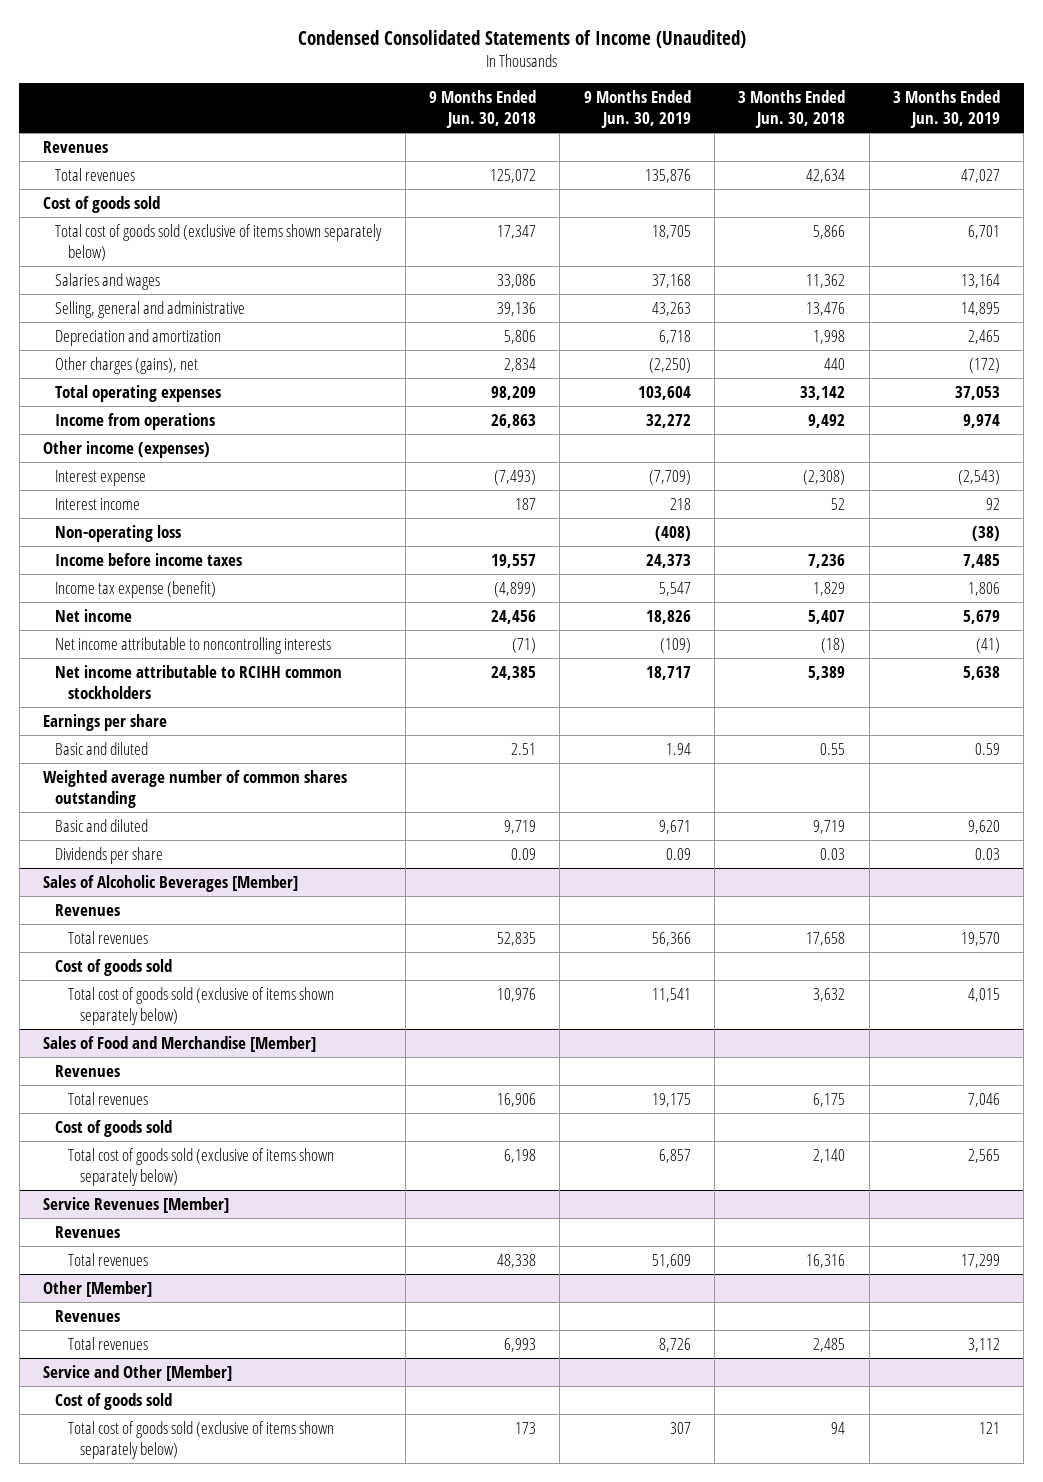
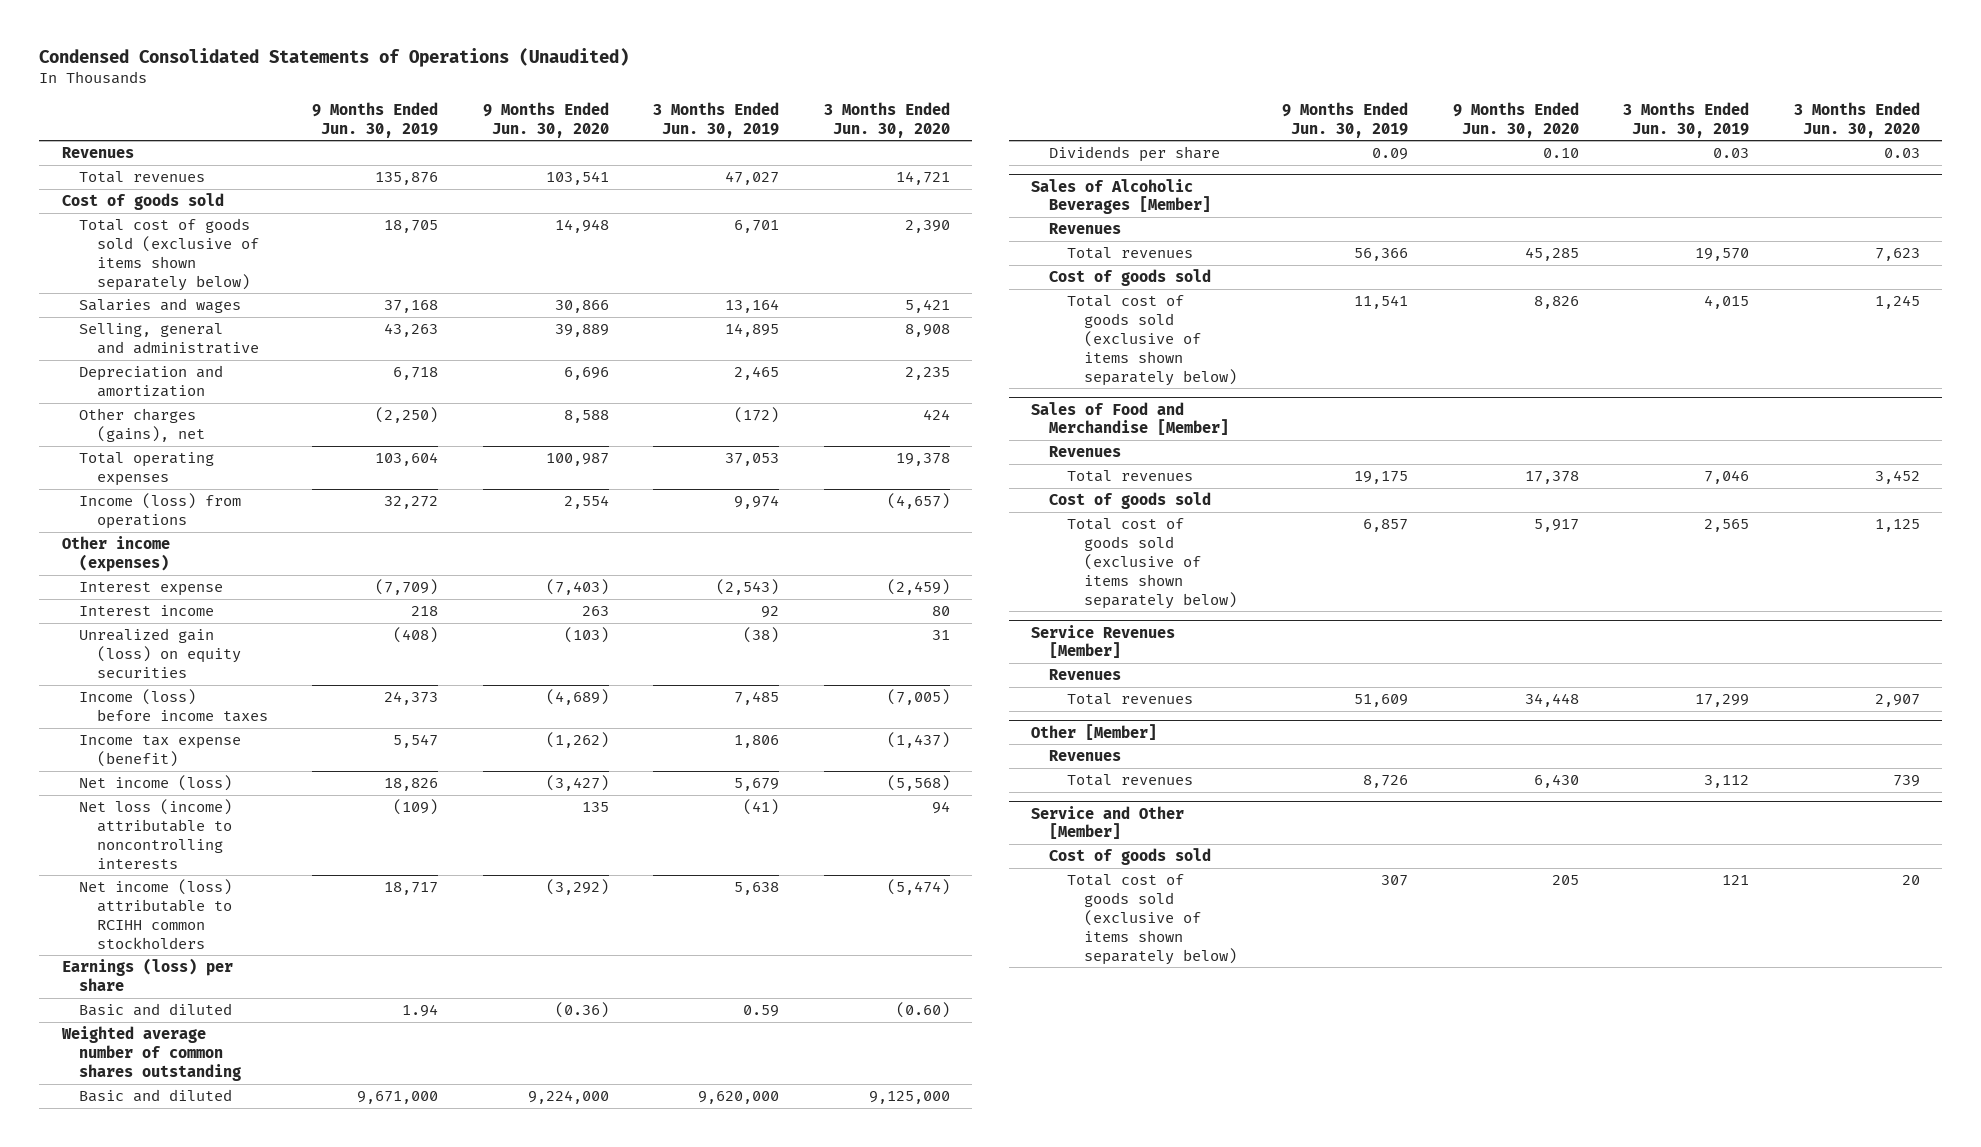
[297,29,746,48] Condensed Consolidated Statements of Income (Unaudited) -> [39,47,630,67] Condensed Consolidated Statements of Operations (Unaudited)
[429,90,537,129] 9 Months Ended Jun. 30, 2018 -> none
[738,90,846,129] 3 Months Ended Jun. 30, 2018 -> none
none -> [482,101,609,138] 9 Months Ended Jun. 30, 2020
none -> [823,101,950,138] 3 Months Ended Jun. 30, 2020
[55,412,216,430] Income from operations -> [79,493,242,529] Income (loss) from operations
[55,524,182,542] Non-operating loss -> [79,628,241,678] Unrealized gain (loss) on equity securities
[55,552,243,566] Income before income taxes -> [79,689,268,722] Income (loss) before income taxes
[55,608,133,622] Net income -> [79,775,233,792] Net income (loss)
[55,636,332,654] Net income attributable to noncontrolling interests -> [79,799,233,869] Net loss (income) attributable to noncontrolling interests
[55,664,343,699] Net income attributable to RCIHH common stockholders -> [79,879,233,949] Net income (loss) attributable to RCIHH common stockholders
[43,713,168,731] Earnings per share -> [61,958,233,991] Earnings (loss) per share
[658,819,691,834] 9,671 -> [357,1091,439,1105] 9,671,000
[968,819,1001,834] 9,620 -> [698,1091,780,1105] 9,620,000

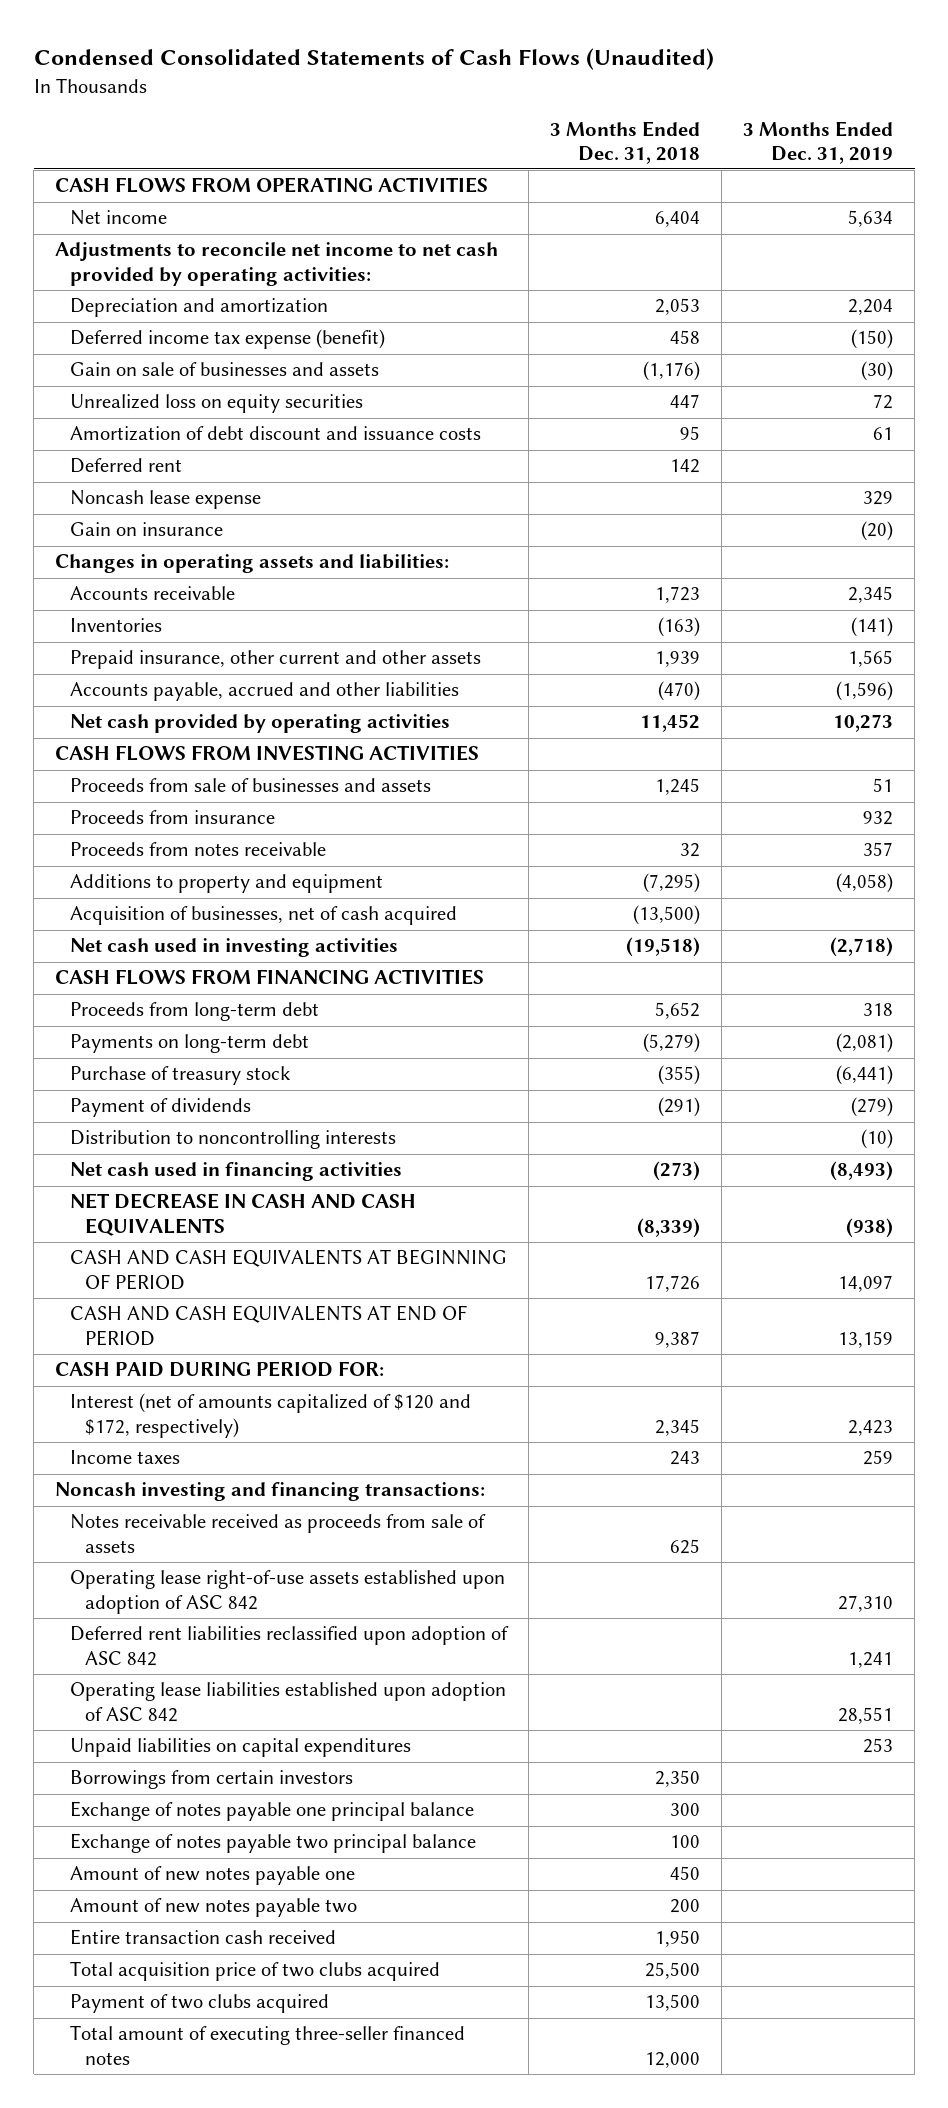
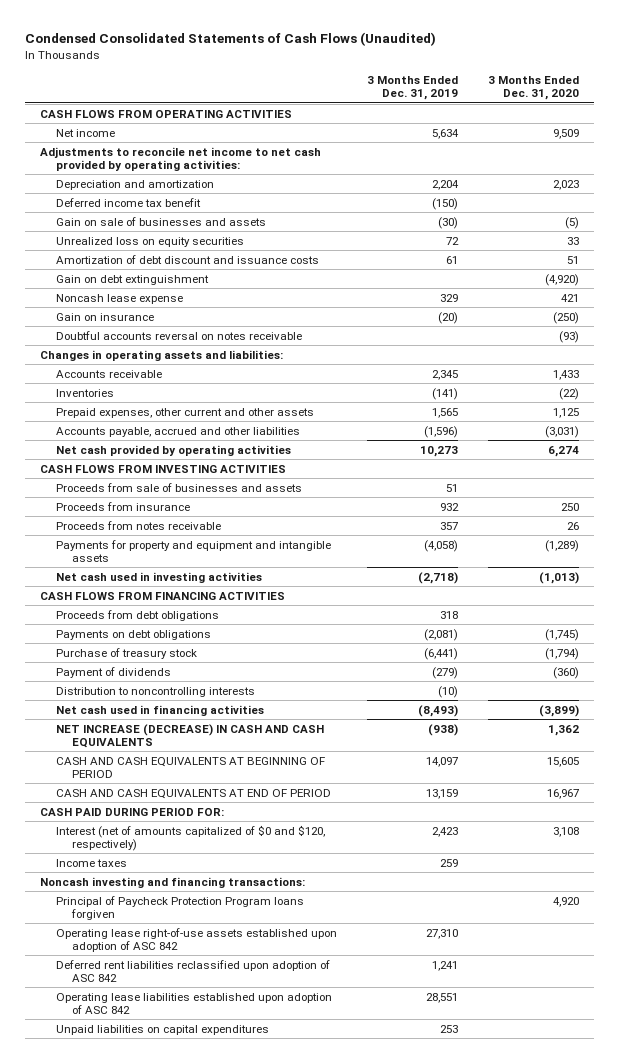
[550,120,701,164] 3 Months Ended Dec. 31, 2018 -> none
none -> [488,76,580,101] 3 Months Ended Dec. 31, 2020
[70,329,386,350] Deferred income tax expense (benefit) -> [55,197,201,207] Deferred income tax benefit
[70,458,183,474] Deferred rent -> none
none -> [55,274,209,285] Gain on debt extinguishment
none -> [55,330,302,340] Doubtful accounts reversal on notes receivable
[70,650,482,670] Prepaid insurance, other current and other assets -> [55,407,314,418] Prepaid expenses, other current and other assets
[70,906,458,926] Acquisition of businesses, net of cash acquired -> none
[70,874,384,894] Additions to property and equipment -> [55,539,331,562] Payments for property and equipment and intangible assets
[70,1002,320,1022] Proceeds from long-term debt -> [55,609,219,621] Proceeds from debt obligations
[70,1034,310,1054] Payments on long-term debt -> [55,629,211,640] Payments on debt obligations
[70,1193,417,1236] NET DECREASE IN CASH AND CASH EQUIVALENTS -> [55,723,324,748] NET INCREASE (DECREASE) IN CASH AND CASH EQUIVALENTS
[70,1393,472,1438] Interest (net of amounts capitalized of $120 and $172, respectively) -> [55,824,325,851] Interest (net of amounts capitalized of $0 and $120, respectively)
[70,1514,487,1553] Notes receivable received as proceeds from sale of assets -> none
none -> [55,895,304,920] Principal of Paycheck Protection Program loans forgiven
[70,1770,354,1790] Borrowings from certain investors -> none
[70,1801,475,1822] Exchange of notes payable one principal balance -> none
[70,1833,477,1854] Exchange of notes payable two principal balance -> none
[70,1866,356,1886] Amount of new notes payable one -> none
[70,1898,358,1918] Amount of new notes payable two -> none
[70,1929,337,1946] Entire transaction cash received -> none
[70,1961,441,1982] Total acquisition price of two clubs acquired -> none
[70,1994,330,2014] Payment of two clubs acquired -> none
[70,2025,466,2065] Total amount of executing three-seller financed notes -> none

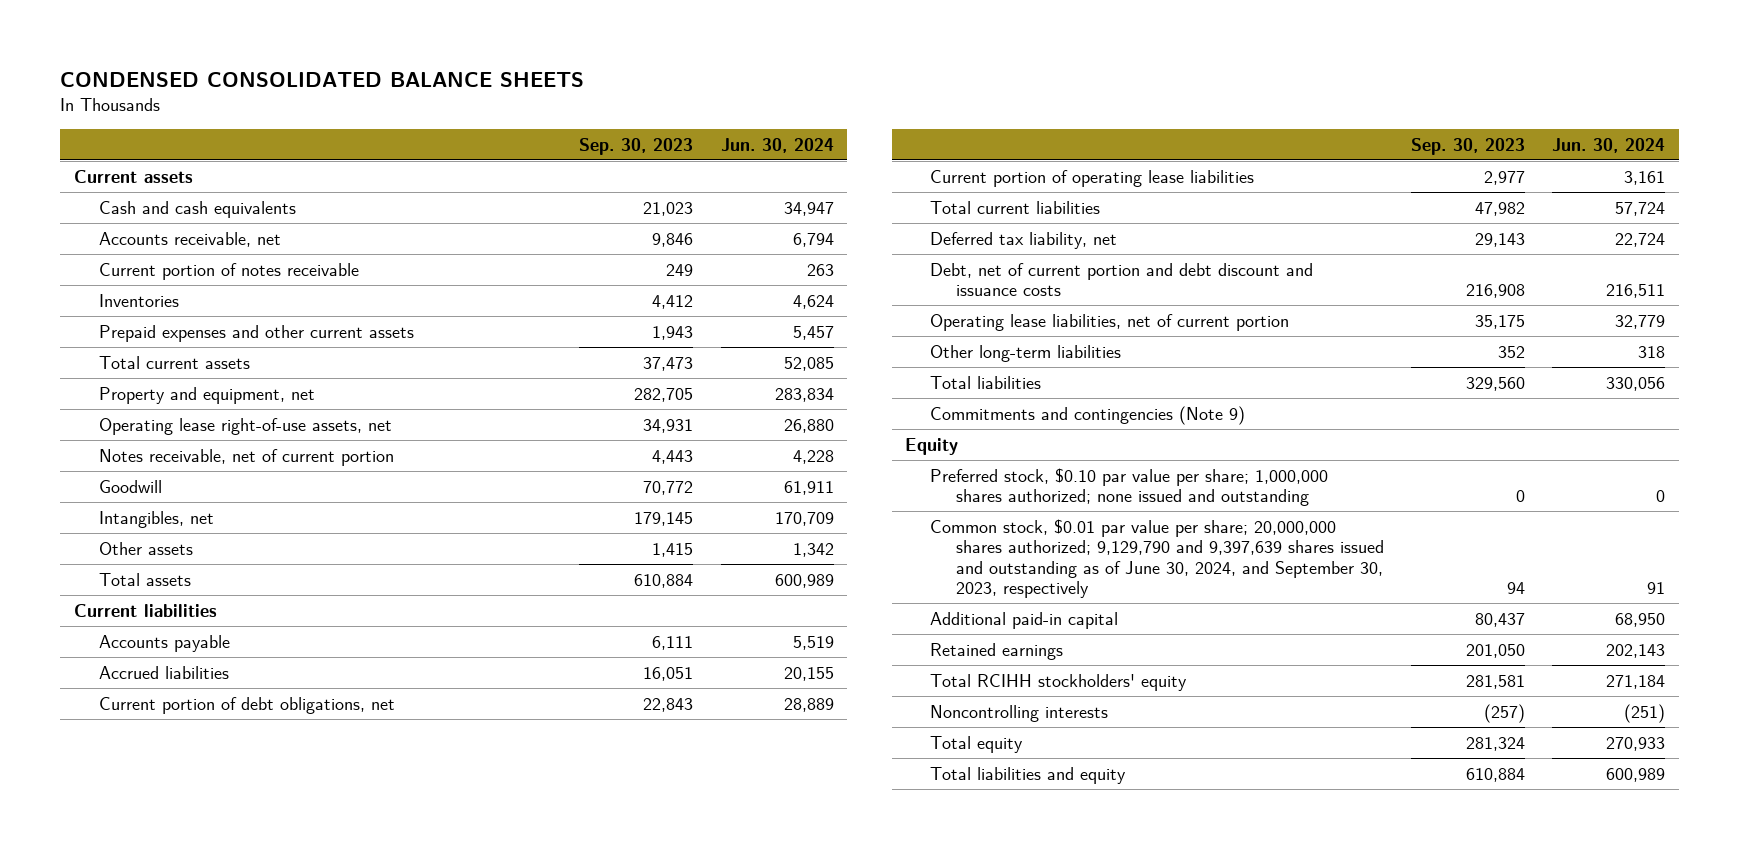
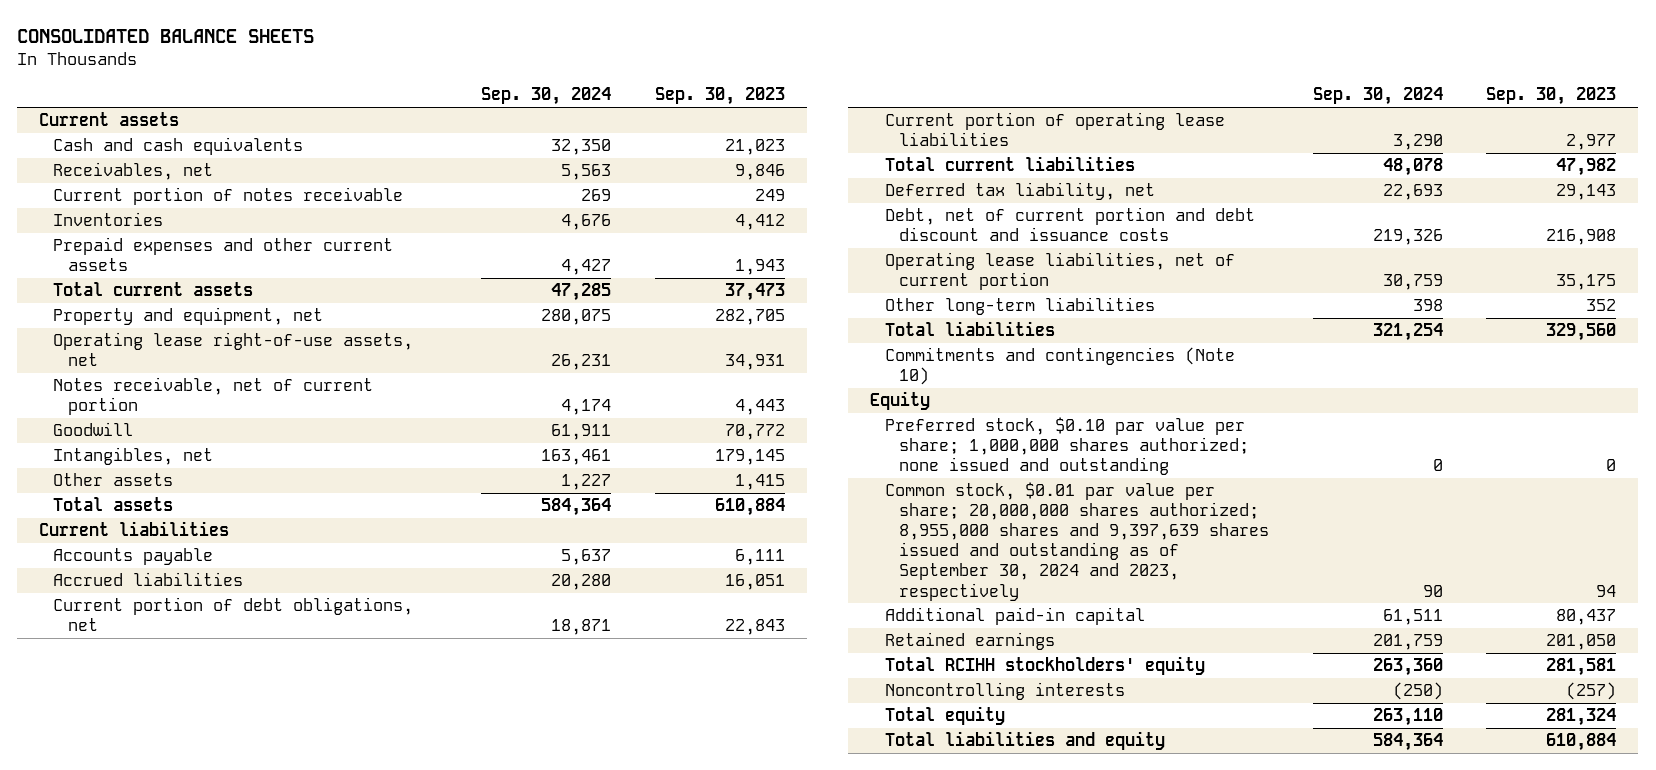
[59,72,584,88] CONDENSED CONSOLIDATED BALANCE SHEETS -> [17,29,315,44] CONSOLIDATED BALANCE SHEETS
[720,137,834,153] Jun. 30, 2024 -> none
none -> [481,87,612,106] Sep. 30, 2024
[98,231,281,247] Accounts receivable, net -> [53,162,214,181] Receivables, net
[930,405,1246,425] Commitments and contingencies (Note 9) -> [884,347,1235,386] Commitments and contingencies (Note 10)
[930,518,1384,599] Common stock, $0.01 par value per share; 20,000,000 shares authorized; 9,129,790 and 9,397,639 shares issued and outstanding as of June 30, 2024, and September 30, 2023, respectively -> [884,482,1269,601] Common stock, $0.01 par value per share; 20,000,000 shares authorized; 8,955,000 shares and 9,397,639 shares issued and outstanding as of September 30, 2024 and 2023, respectively

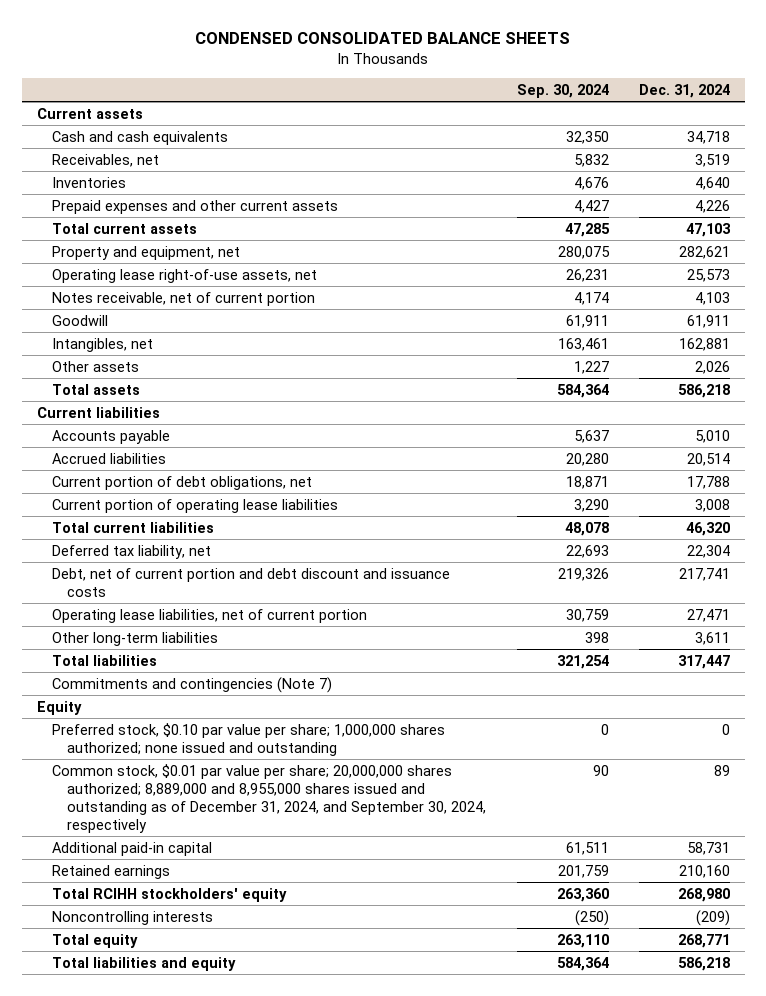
[17,29,315,44] CONSOLIDATED BALANCE SHEETS -> [195,32,571,45] CONDENSED CONSOLIDATED BALANCE SHEETS
[655,87,786,106] Sep. 30, 2023 -> none
none -> [638,83,730,98] Dec. 31, 2024
[53,187,404,206] Current portion of notes receivable -> none
[561,164,612,181] 5,563 -> [573,153,609,167] 5,832
[884,347,1235,386] Commitments and contingencies (Note 10) -> [52,676,333,693] Commitments and contingencies (Note 7)
[884,482,1269,601] Common stock, $0.01 par value per share; 20,000,000 shares authorized; 8,955,000 shares and 9,397,639 shares issued and outstanding as of September 30, 2024 and 2023, respectively -> [52,763,487,833] Common stock, $0.01 par value per share; 20,000,000 shares authorized; 8,889,000 and 8,955,000 shares issued and outstanding as of December 31, 2024, and September 30, 2024, respectively

